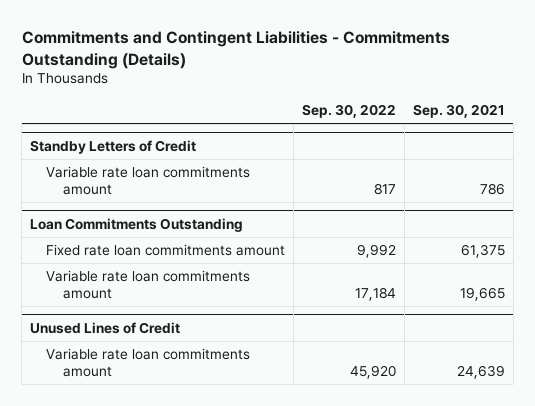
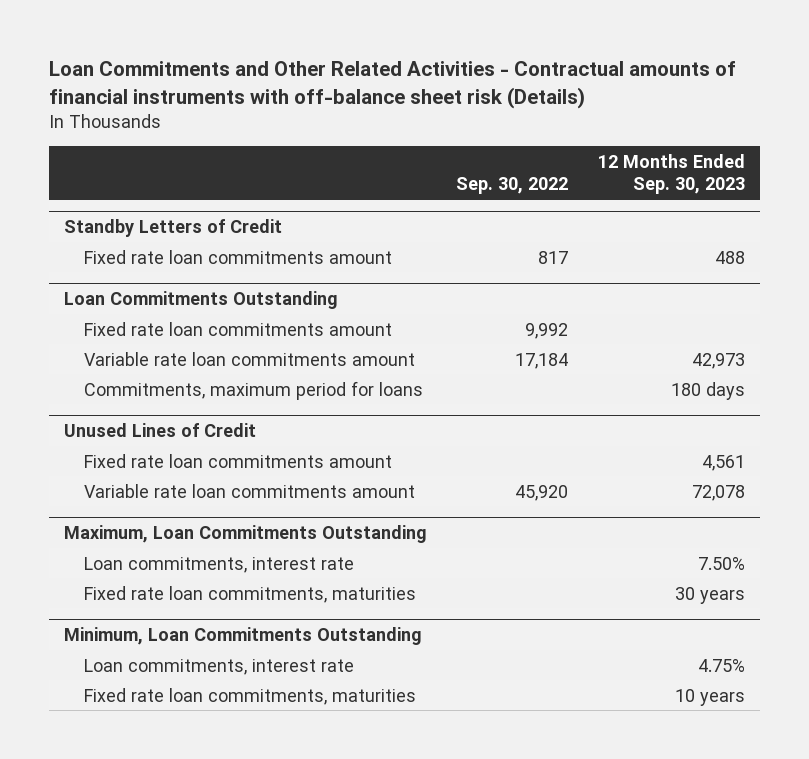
[21,31,450,69] Commitments and Contingent Liabilities - Commitments Outstanding (Details) -> [48,61,736,110] Loan Commitments and Other Related Activities - Contractual amounts of financial instruments with off-balance sheet risk (Details)
[412,103,505,118] Sep. 30, 2021 -> none
none -> [598,153,746,195] 12 Months Ended Sep. 30, 2023
[46,166,251,196] Variable rate loan commitments amount -> [84,249,393,264] Fixed rate loan commitments amount
none -> [84,380,424,400] Commitments, maximum period for loans
none -> [84,453,393,468] Fixed rate loan commitments amount
none -> [63,524,427,543] Maximum, Loan Commitments Outstanding
none -> [84,556,355,573] Loan commitments, interest rate
none -> [84,585,417,603] Fixed rate loan commitments, maturities
none -> [63,626,422,645] Minimum, Loan Commitments Outstanding
none -> [84,658,355,675] Loan commitments, interest rate
none -> [84,687,417,705] Fixed rate loan commitments, maturities

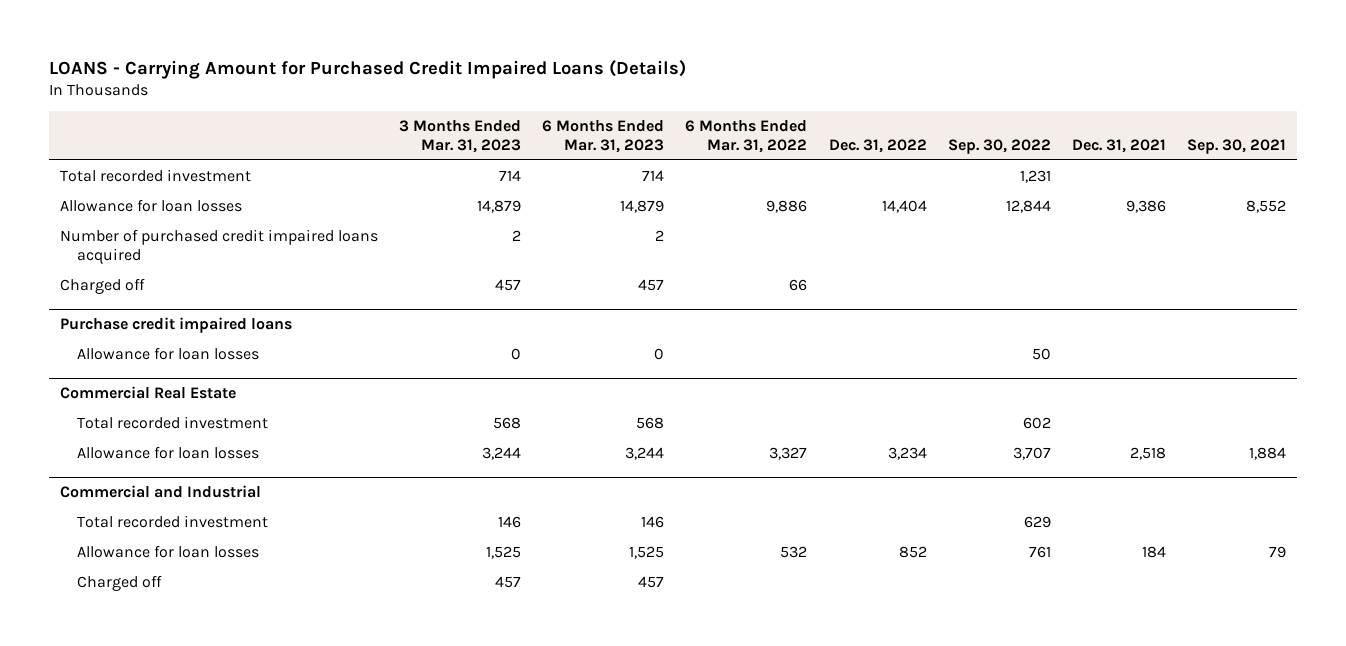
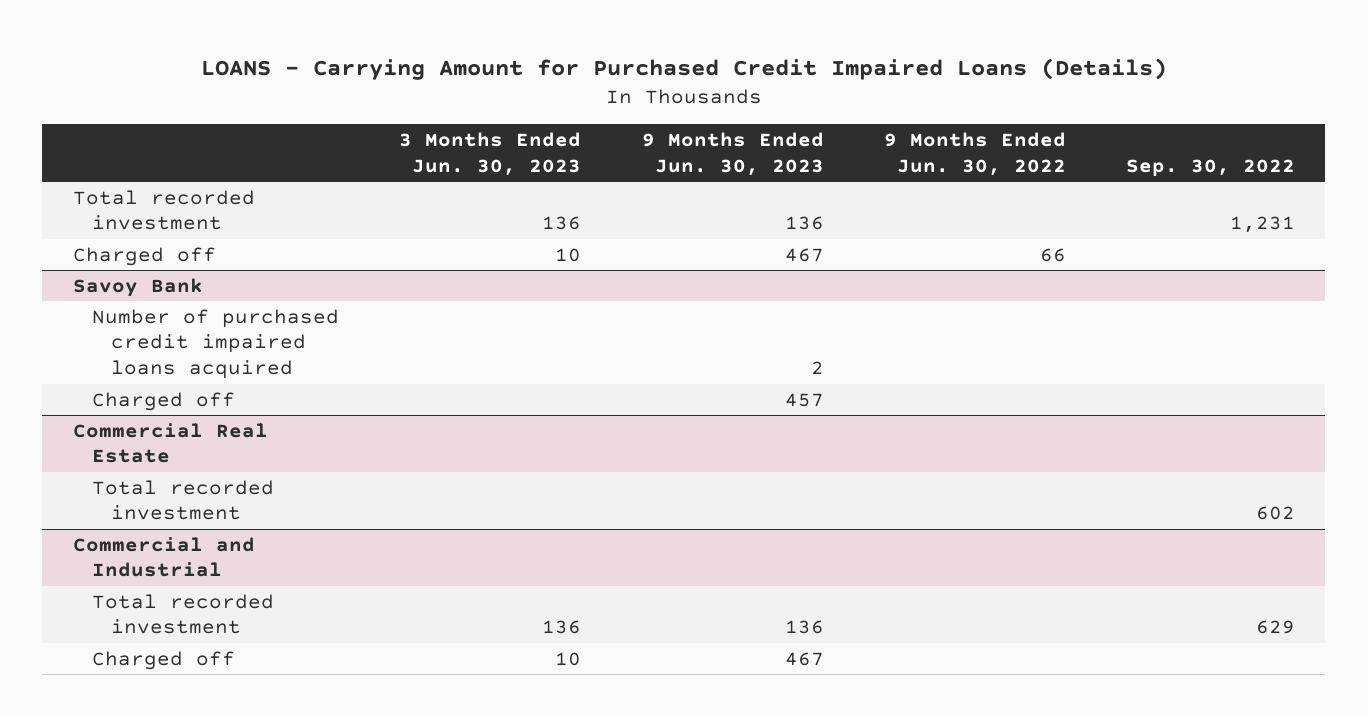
[398,120,521,154] 3 Months Ended Mar. 31, 2023 -> none
[542,120,665,154] 6 Months Ended Mar. 31, 2023 -> none
[685,120,808,154] 6 Months Ended Mar. 31, 2022 -> none
[828,139,927,154] Dec. 31, 2022 -> none
[1072,139,1167,154] Dec. 31, 2021 -> none
[1187,139,1287,155] Sep. 30, 2021 -> none
none -> [399,132,582,176] 3 Months Ended Jun. 30, 2023
none -> [641,132,824,176] 9 Months Ended Jun. 30, 2023
none -> [883,132,1066,176] 9 Months Ended Jun. 30, 2022
[59,199,242,213] Allowance for loan losses -> none
[59,229,378,264] Number of purchased credit impaired loans acquired -> none
[59,317,292,334] Purchase credit impaired loans -> none
[77,347,260,361] Allowance for loan losses -> none
none -> [72,277,203,297] Savoy Bank
none -> [91,308,339,380] Number of purchased credit impaired loans acquired
none -> [91,391,235,411] Charged off
[77,446,260,460] Allowance for loan losses -> none
[77,545,260,559] Allowance for loan losses -> none

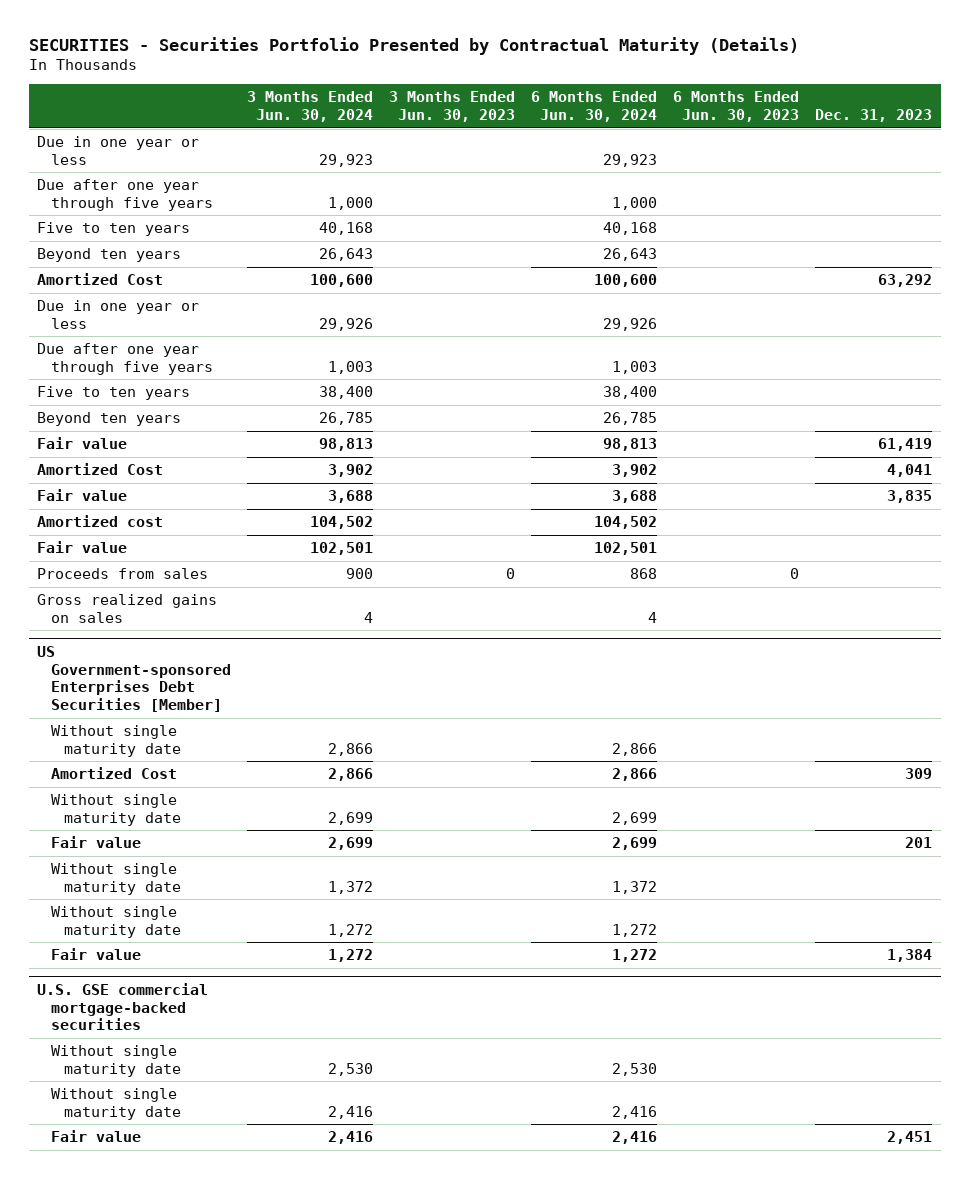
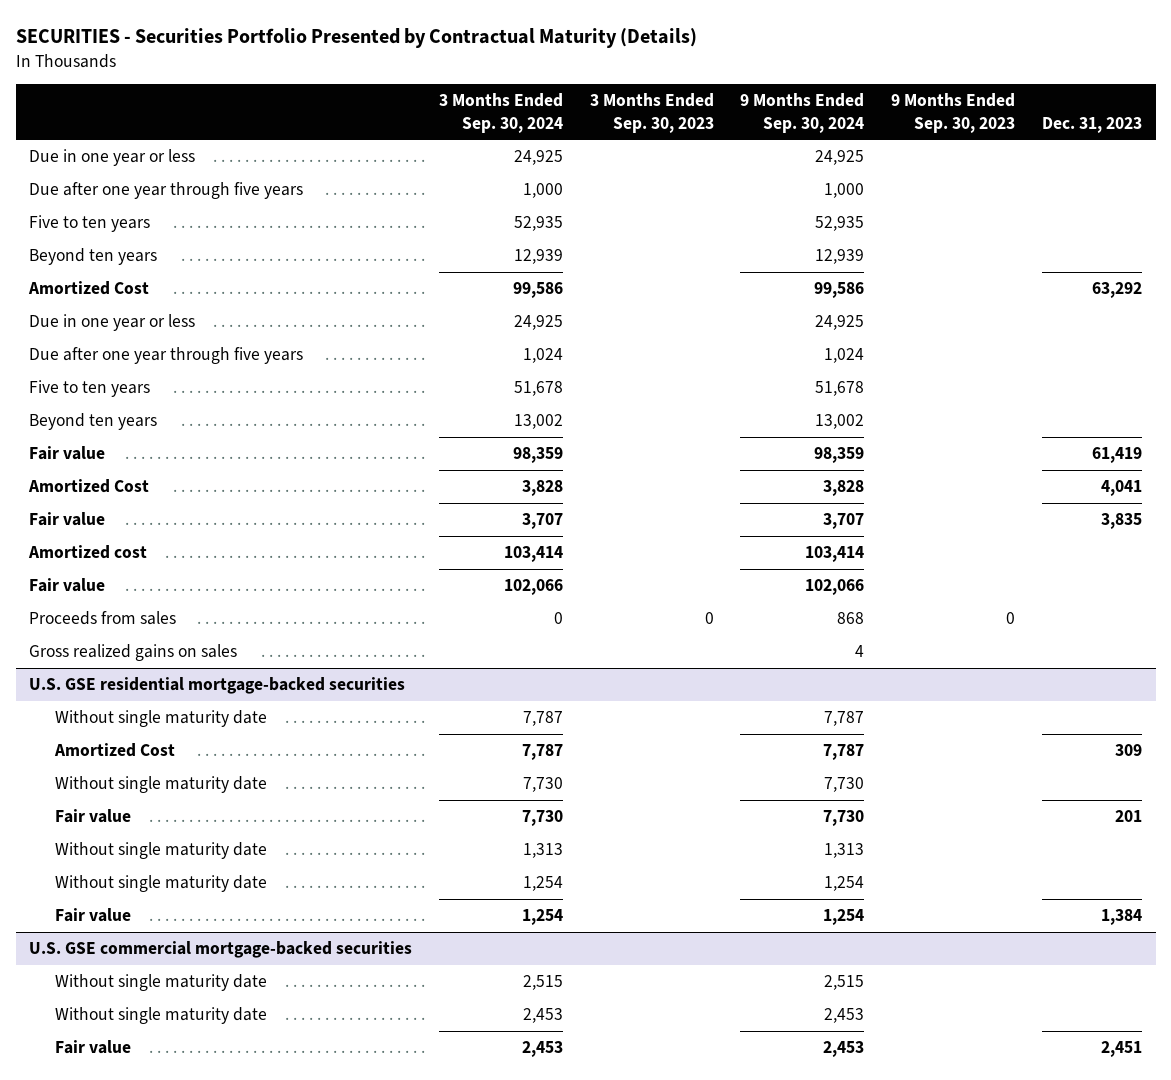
[246,91,373,123] 3 Months Ended Jun. 30, 2024 -> none
[388,91,515,123] 3 Months Ended Jun. 30, 2023 -> none
[531,91,658,123] 6 Months Ended Jun. 30, 2024 -> none
[673,91,800,123] 6 Months Ended Jun. 30, 2023 -> none
none -> [438,93,563,133] 3 Months Ended Sep. 30, 2024
none -> [589,93,714,133] 3 Months Ended Sep. 30, 2023
none -> [740,93,865,133] 9 Months Ended Sep. 30, 2024
none -> [891,93,1016,133] 9 Months Ended Sep. 30, 2023
[36,645,231,713] US Government-sponsored Enterprises Debt Securities [Member] -> [28,677,405,695] U.S. GSE residential mortgage-backed securities

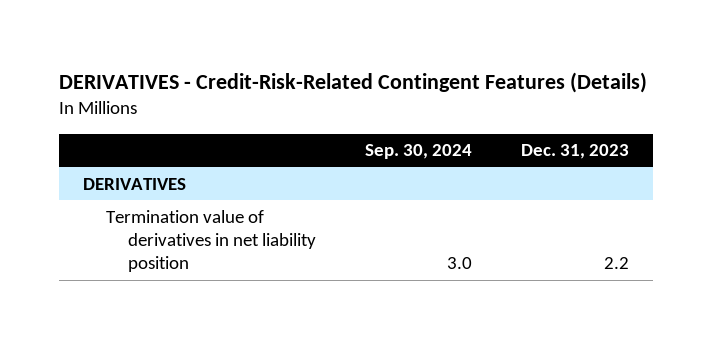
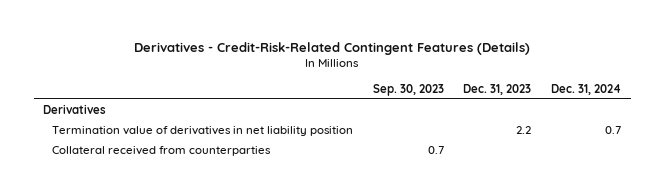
[59,71,648,93] DERIVATIVES - Credit-Risk-Related Contingent Features (Details) -> [134,41,531,55] Derivatives - Credit-Risk-Related Contingent Features (Details)
[364,144,472,160] Sep. 30, 2024 -> none
none -> [372,83,444,96] Sep. 30, 2023
none -> [550,83,621,95] Dec. 31, 2024
[83,177,187,190] DERIVATIVES -> [43,104,107,115] Derivatives
none -> [52,146,272,157] Collateral received from counterparties

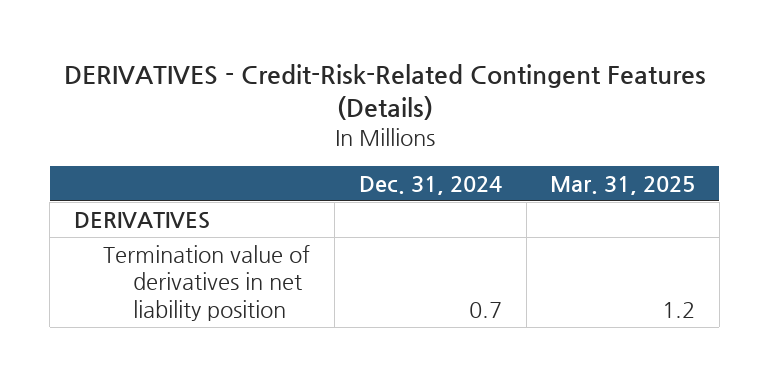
[134,41,531,55] Derivatives - Credit-Risk-Related Contingent Features (Details) -> [63,63,706,120] DERIVATIVES - Credit-Risk-Related Contingent Features (Details)
[372,83,444,96] Sep. 30, 2023 -> none
[463,83,532,95] Dec. 31, 2023 -> none
none -> [550,175,696,195] Mar. 31, 2025
[43,104,107,115] Derivatives -> [73,211,210,229] DERIVATIVES
[52,146,272,157] Collateral received from counterparties -> none

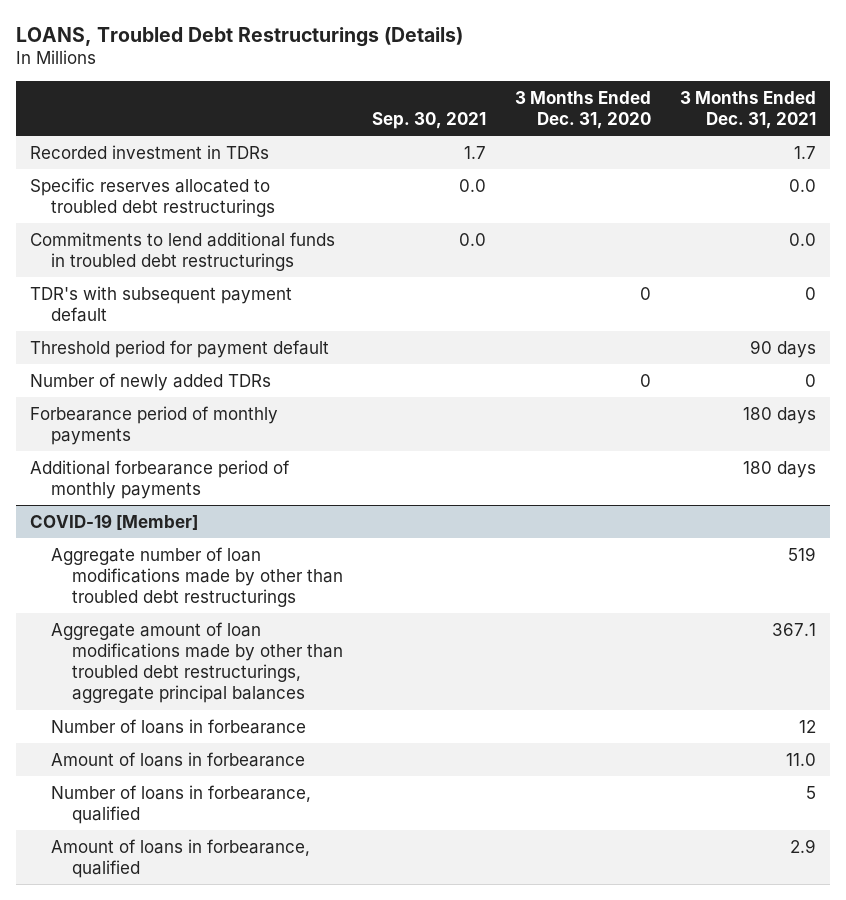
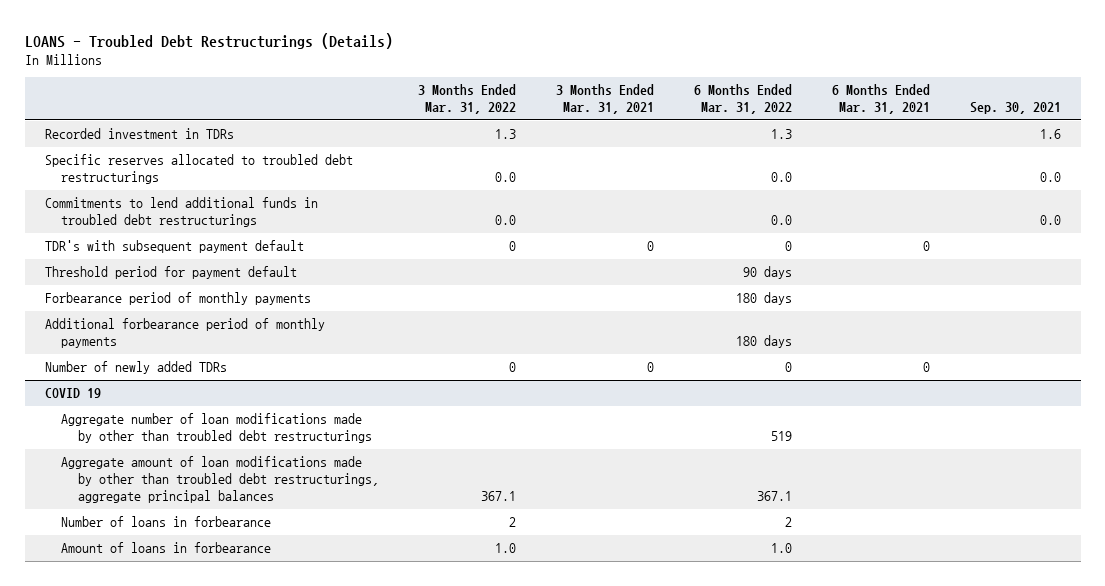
[15,26,463,47] LOANS, Troubled Debt Restructurings (Details) -> [24,32,393,49] LOANS - Troubled Debt Restructurings (Details)
[514,90,651,129] 3 Months Ended Dec. 31, 2020 -> none
[679,90,816,129] 3 Months Ended Dec. 31, 2021 -> none
none -> [418,84,517,115] 3 Months Ended Mar. 31, 2022
none -> [556,84,655,115] 3 Months Ended Mar. 31, 2021
none -> [694,84,793,115] 6 Months Ended Mar. 31, 2022
none -> [831,84,930,115] 6 Months Ended Mar. 31, 2021
[463,145,486,159] 1.7 -> [1039,129,1061,140] 1.6
[30,372,272,391] Number of newly added TDRs -> [44,361,227,375] Number of newly added TDRs
[30,513,199,530] COVID-19 [Member] -> [44,388,101,399] COVID 19
[50,784,311,824] Number of loans in forbearance, qualified -> none
[50,838,310,878] Amount of loans in forbearance, qualified -> none

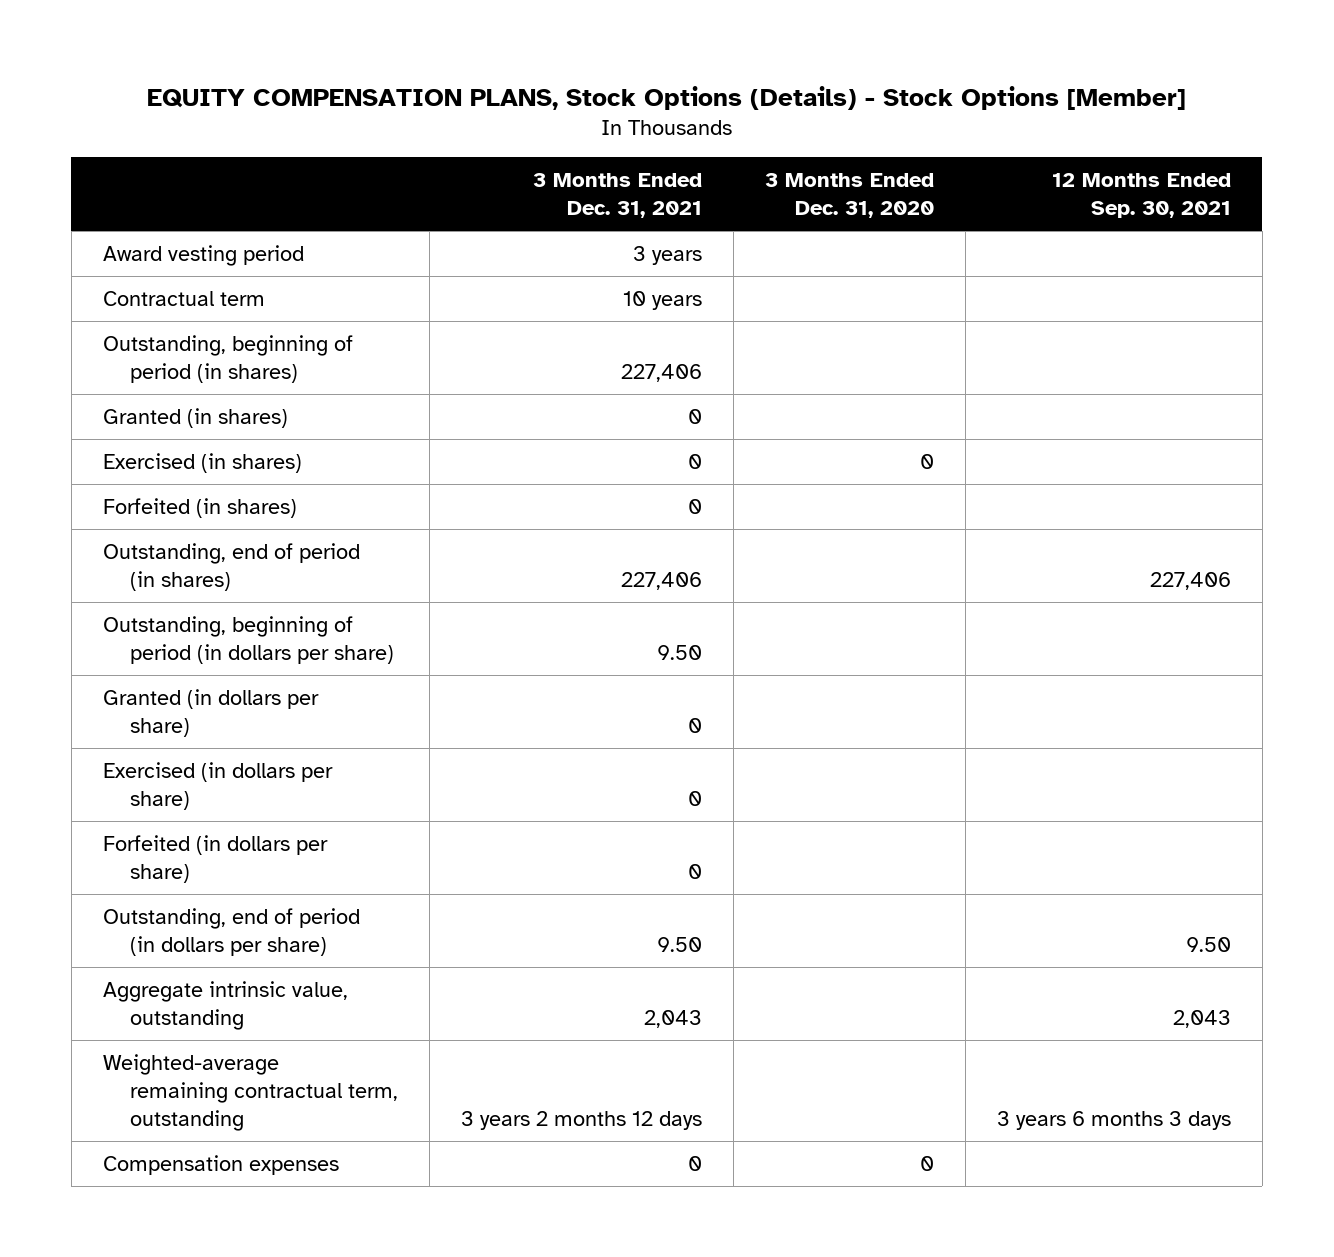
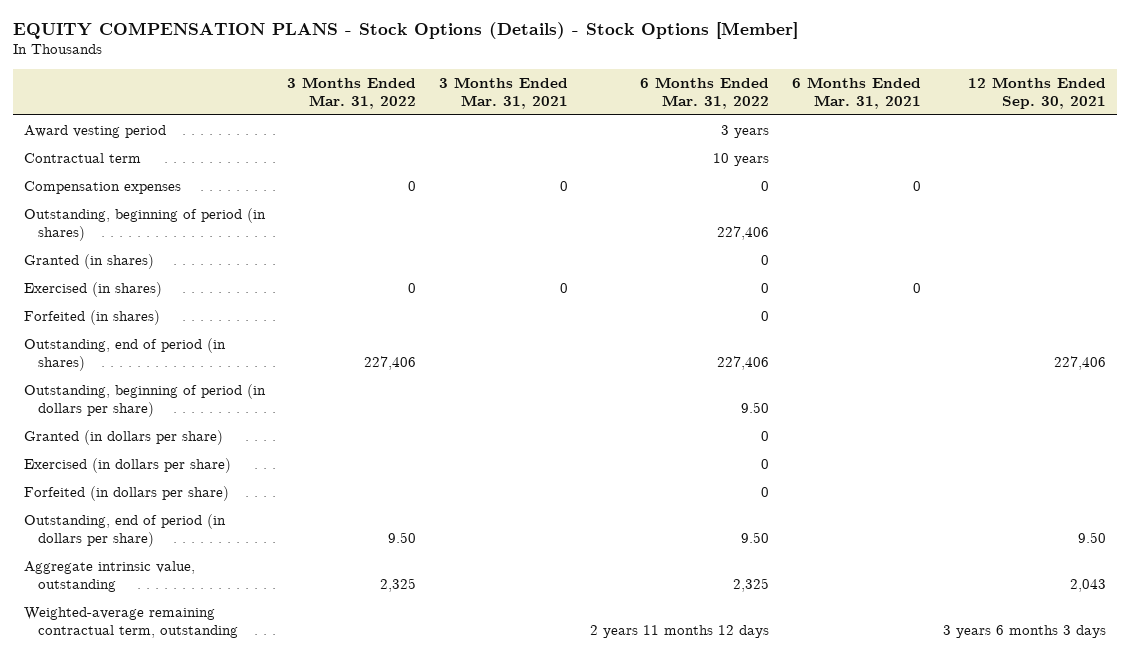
[146,85,1186,110] EQUITY COMPENSATION PLANS, Stock Options (Details) - Stock Options [Member] -> [12,22,798,40] EQUITY COMPENSATION PLANS - Stock Options (Details) - Stock Options [Member]
[533,173,703,219] 3 Months Ended Dec. 31, 2021 -> none
[765,173,935,219] 3 Months Ended Dec. 31, 2020 -> none
none -> [287,76,417,109] 3 Months Ended Mar. 31, 2022
none -> [438,76,568,109] 3 Months Ended Mar. 31, 2021
none -> [640,76,770,109] 6 Months Ended Mar. 31, 2022
none -> [791,76,921,109] 6 Months Ended Mar. 31, 2021
[102,1155,339,1176] Compensation expenses -> [24,180,182,194] Compensation expenses

